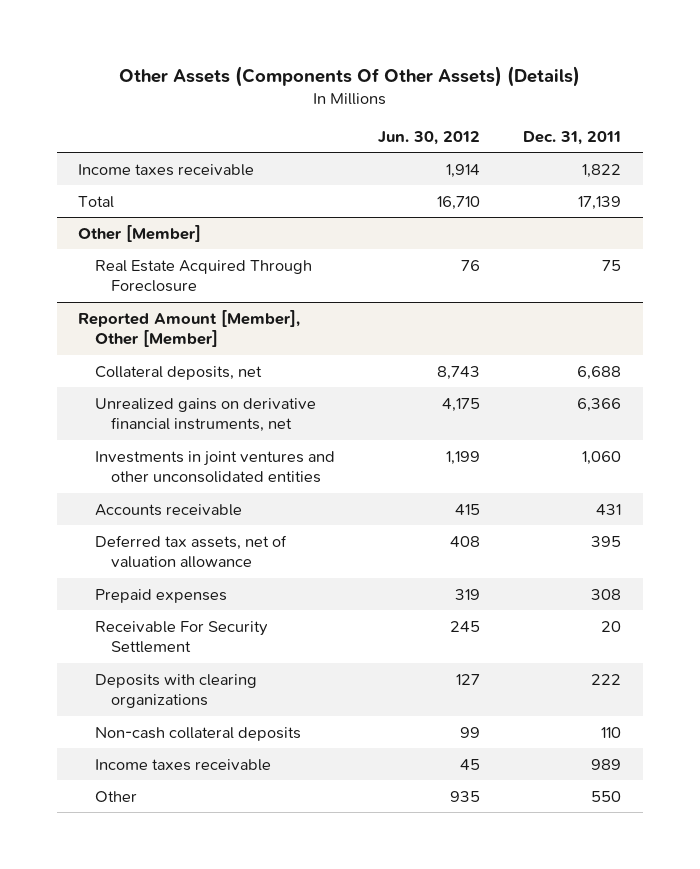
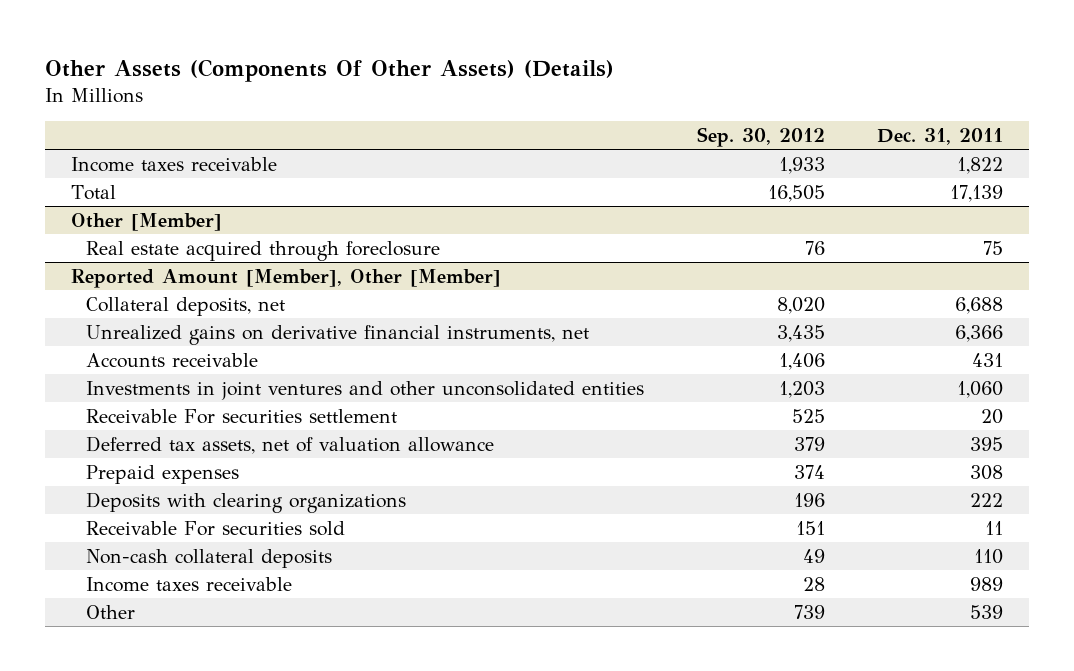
[378,130,481,145] Jun. 30, 2012 -> none
none -> [696,126,825,147] Sep. 30, 2012
[94,259,312,293] Real Estate Acquired Through Foreclosure -> [86,240,441,261] Real estate acquired through foreclosure
[94,450,335,484] Investments in joint ventures and other unconsolidated entities -> [86,380,645,400] Investments in joint ventures and other unconsolidated entities
none -> [86,408,398,424] Receivable For securities settlement
[94,620,268,654] Receivable For Security Settlement -> none
none -> [86,520,346,536] Receivable For securities sold
[591,790,622,802] 550 -> [969,604,1003,619] 539

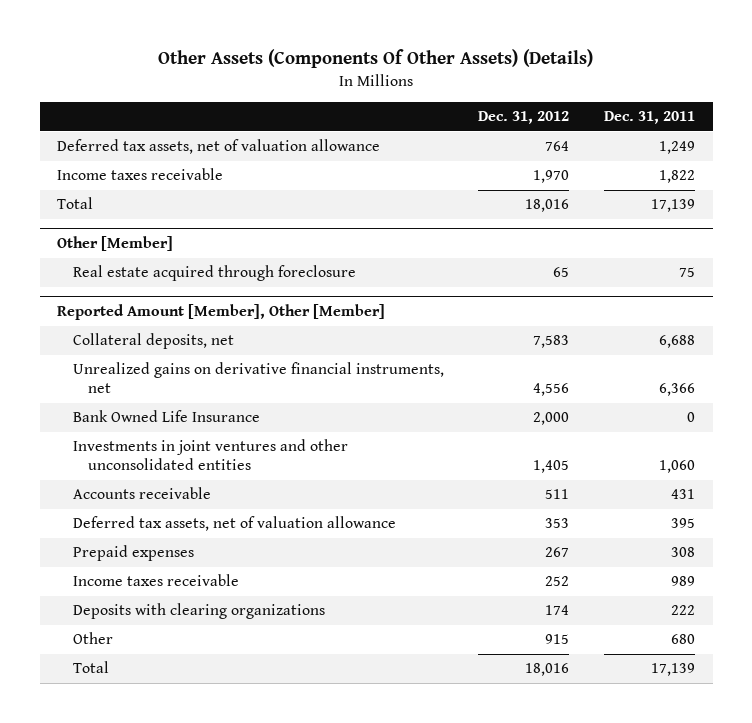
[696,126,825,147] Sep. 30, 2012 -> none
none -> [478,111,570,125] Dec. 31, 2012
none -> [56,139,380,155] Deferred tax assets, net of valuation allowance
none -> [72,410,260,423] Bank Owned Life Insurance
[86,408,398,424] Receivable For securities settlement -> none
[86,352,259,368] Accounts receivable -> [72,487,211,500] Accounts receivable
[86,520,346,536] Receivable For securities sold -> none
[86,548,333,568] Non-cash collateral deposits -> none
[86,491,407,513] Deposits with clearing organizations -> [72,603,325,620] Deposits with clearing organizations
[969,604,1003,619] 539 -> [671,634,696,645] 680
none -> [72,661,109,674] Total

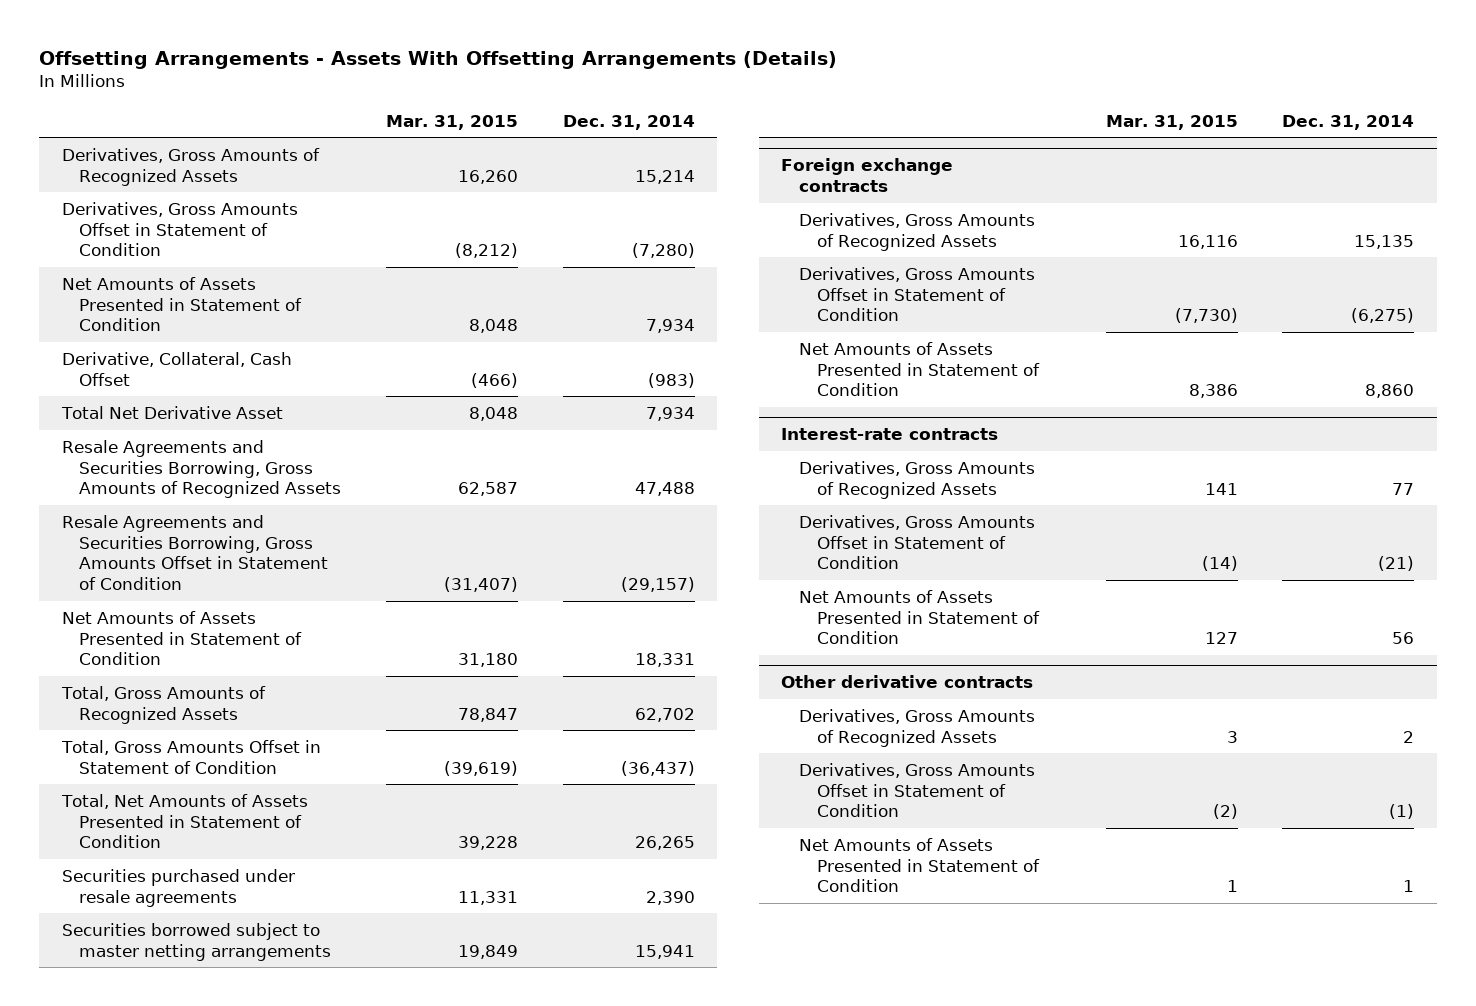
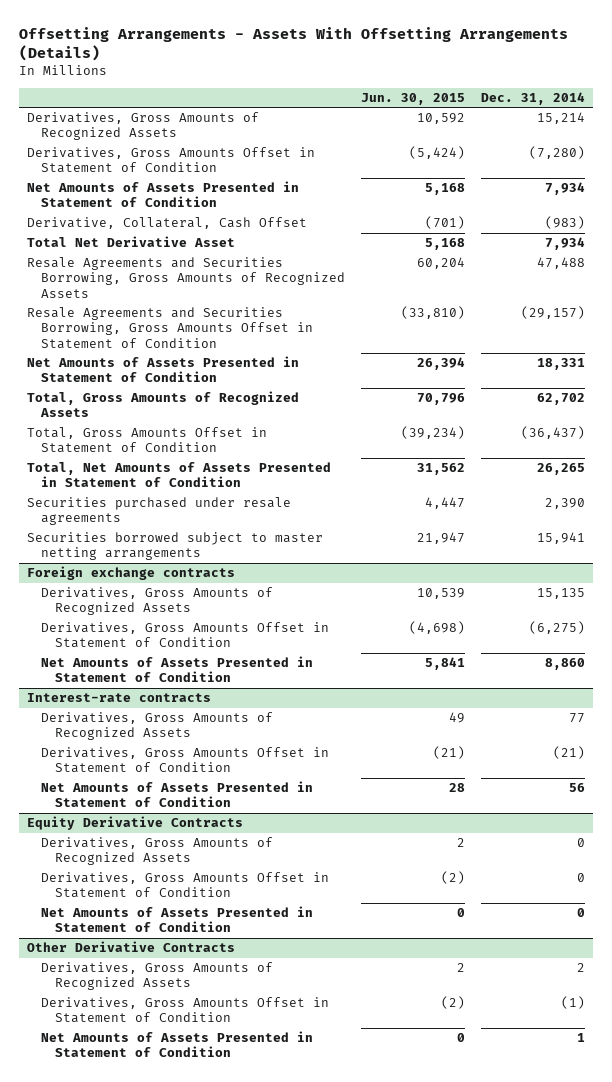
[386,114,519,130] Mar. 31, 2015 -> none
none -> [361,92,466,105] Jun. 30, 2015
none -> [27,816,244,831] Equity Derivative Contracts
none -> [41,837,274,866] Derivatives, Gross Amounts of Recognized Assets
none -> [41,872,330,899] Derivatives, Gross Amounts Offset in Statement of Condition
none -> [41,906,314,933] Net Amounts of Assets Presented in Statement of Condition
[780,675,1033,689] Other derivative contracts -> [27,941,236,953] Other Derivative Contracts

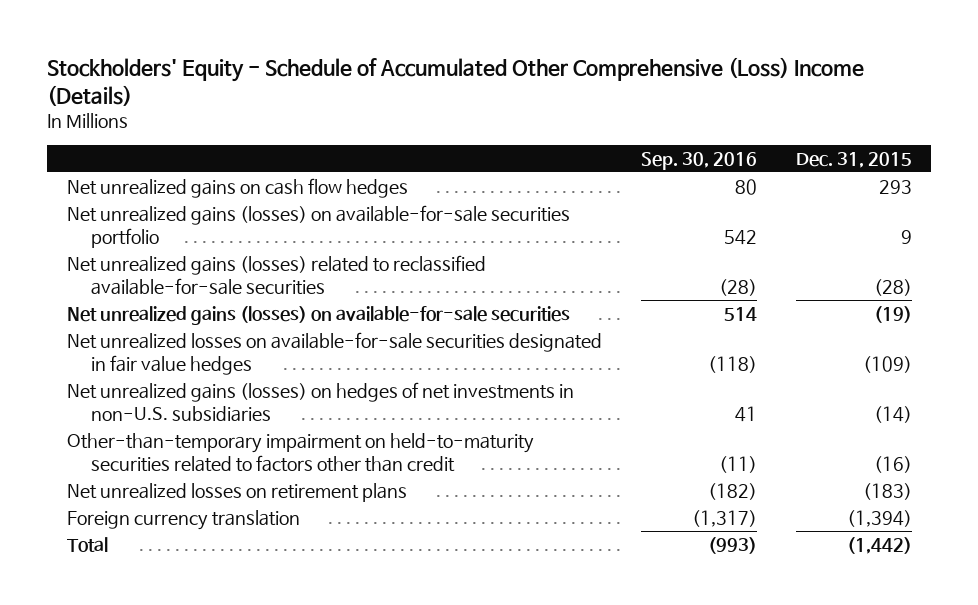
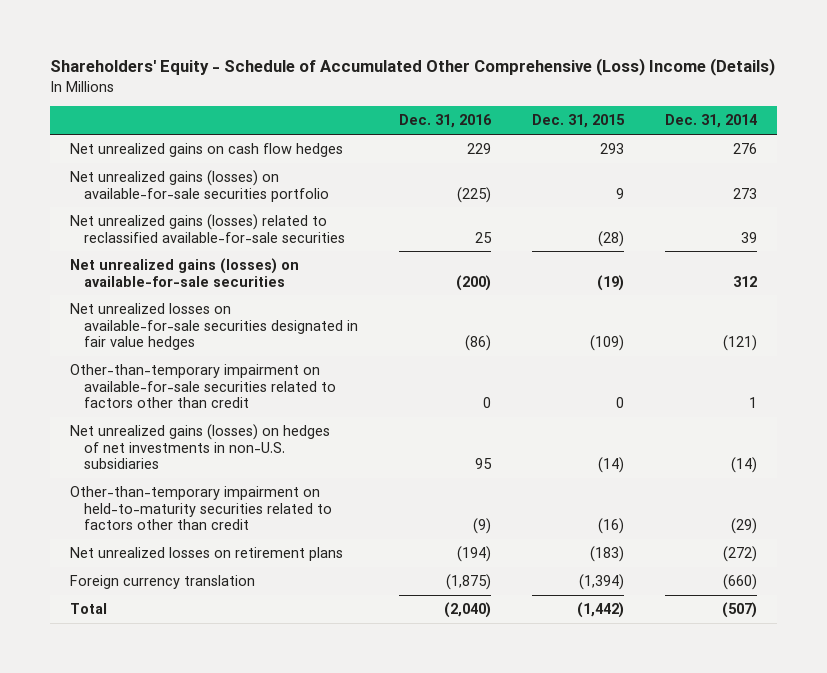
[47,56,865,106] Stockholders' Equity - Schedule of Accumulated Other Comprehensive (Loss) Income (Details) -> [49,58,775,77] Shareholders' Equity - Schedule of Accumulated Other Comprehensive (Loss) Income (Details)
[640,151,757,170] Sep. 30, 2016 -> none
none -> [398,114,492,129] Dec. 31, 2016
none -> [664,114,757,129] Dec. 31, 2014
none -> [70,363,336,409] Other-than-temporary impairment on available-for-sale securities related to factors other than credit

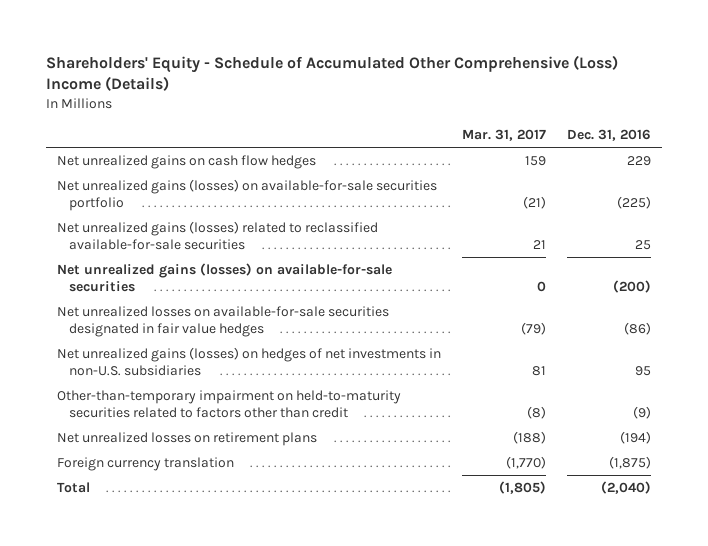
[531,114,625,129] Dec. 31, 2015 -> none
[664,114,757,129] Dec. 31, 2014 -> none
none -> [461,129,546,142] Mar. 31, 2017
[70,363,336,409] Other-than-temporary impairment on available-for-sale securities related to factors other than credit -> none

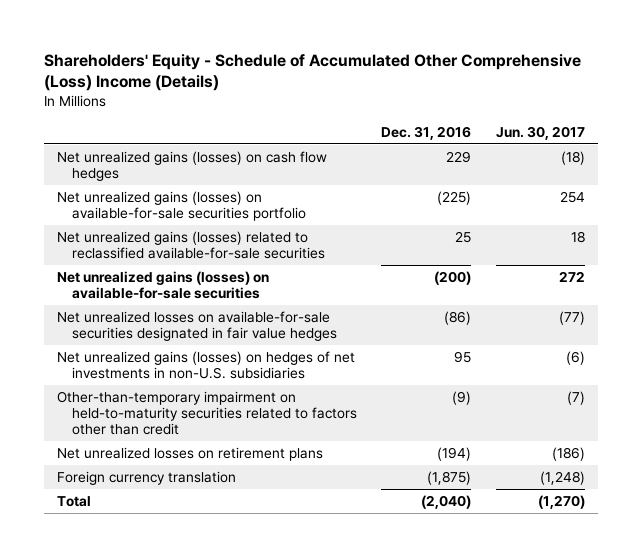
[461,129,546,142] Mar. 31, 2017 -> none
none -> [496,125,586,140] Jun. 30, 2017
[56,154,316,169] Net unrealized gains on cash flow hedges -> [56,150,327,181] Net unrealized gains (losses) on cash flow hedges

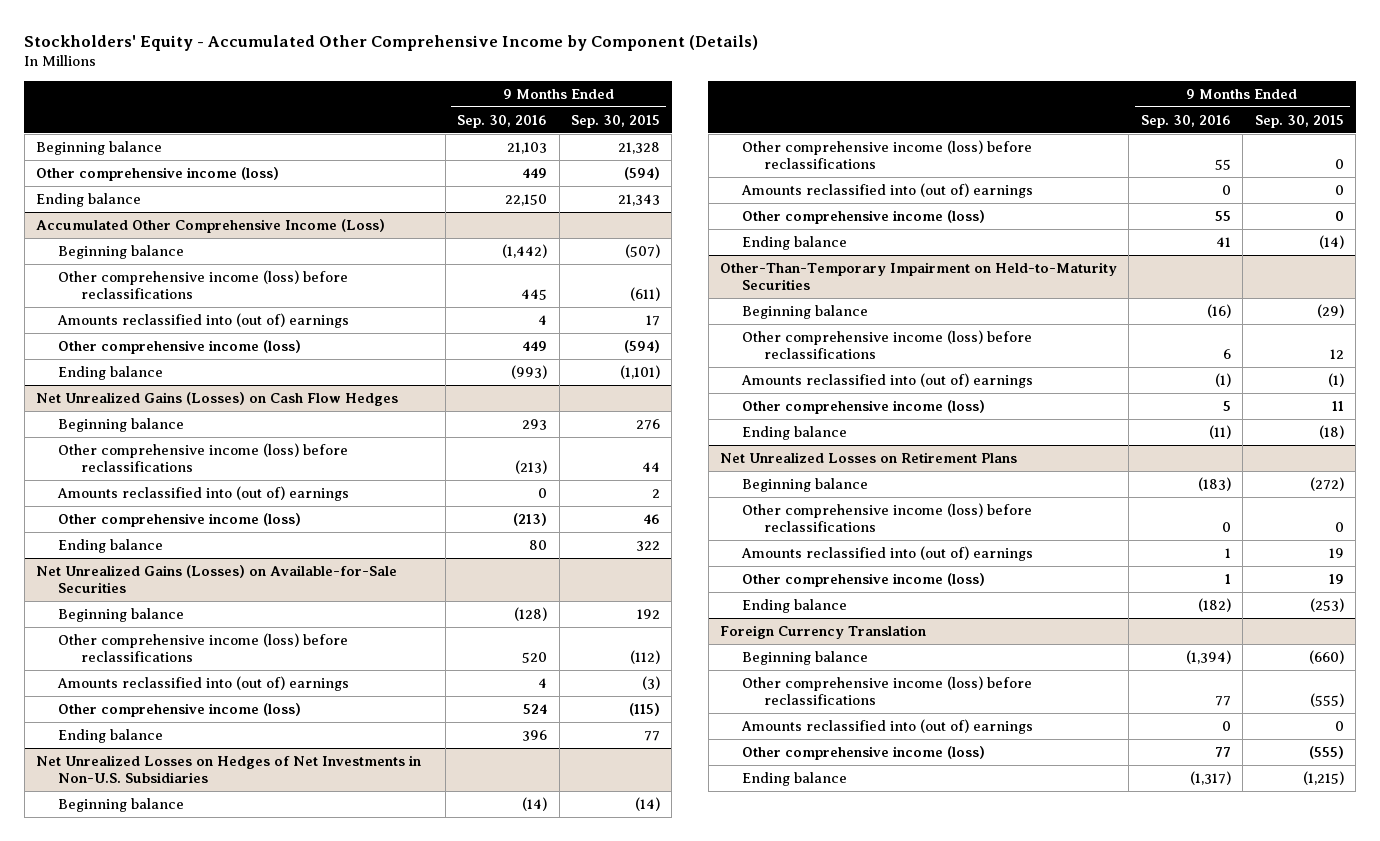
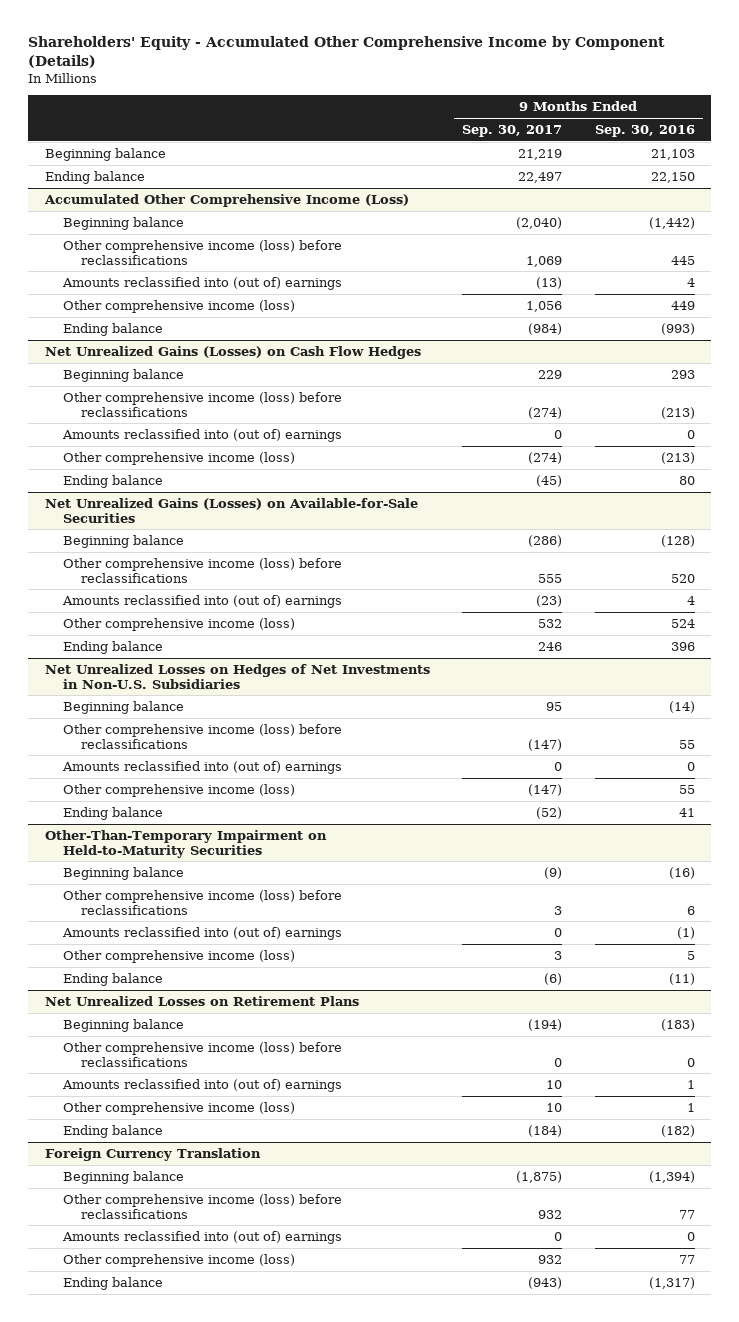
[24,34,759,51] Stockholders' Equity - Accumulated Other Comprehensive Income by Component (Details) -> [28,36,666,69] Shareholders' Equity - Accumulated Other Comprehensive Income by Component (Details)
[570,114,660,128] Sep. 30, 2015 -> none
none -> [462,124,563,137] Sep. 30, 2017
[36,166,280,181] Other comprehensive income (loss) -> none

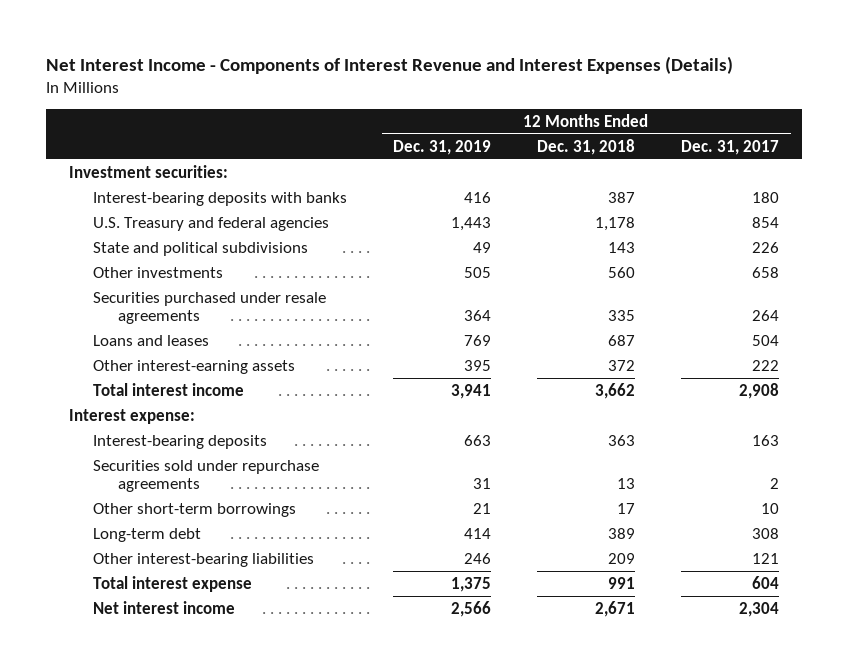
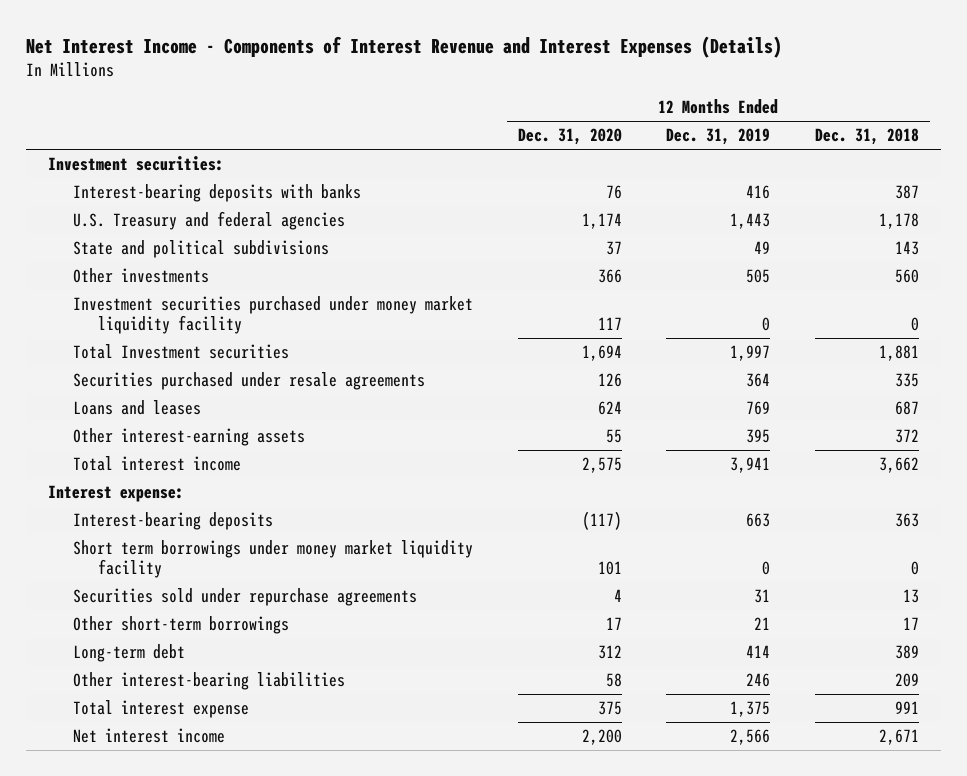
[681,139,780,155] Dec. 31, 2017 -> none
none -> [517,128,622,146] Dec. 31, 2020
none -> [73,295,474,335] Investment securities purchased under money market liquidity facility
none -> [73,343,290,359] Total Investment securities
none -> [73,539,474,579] Short term borrowings under money market liquidity facility

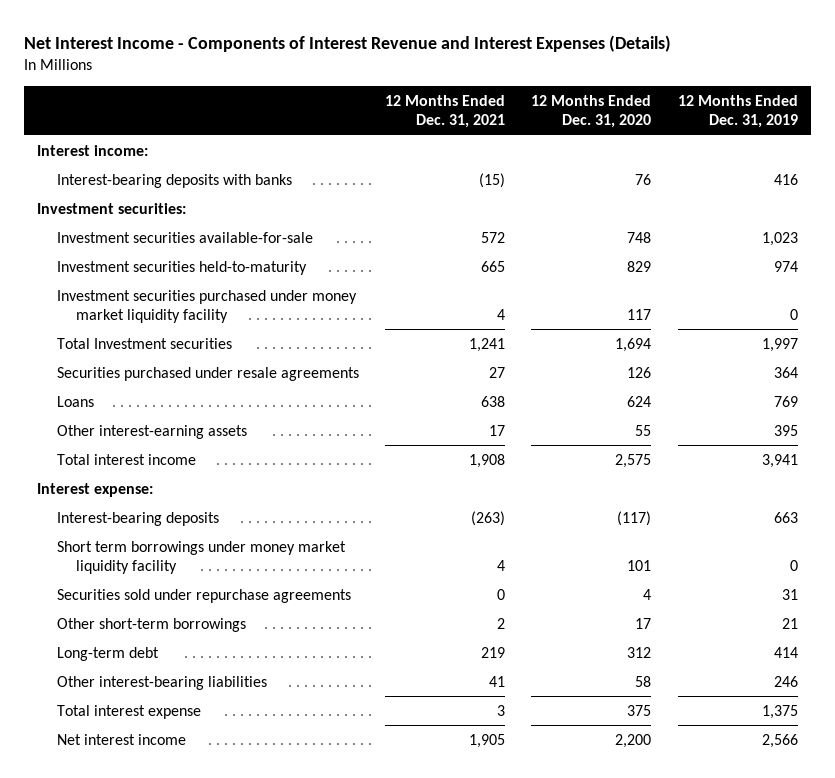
[815,128,920,146] Dec. 31, 2018 -> none
none -> [384,94,505,129] 12 Months Ended Dec. 31, 2021
none -> [37,144,149,156] Interest income:
[73,210,346,230] U.S. Treasury and federal agencies -> none
[73,239,330,258] State and political subdivisions -> none
[73,267,210,283] Other investments -> none
[48,155,225,171] Investment securities: -> [37,202,187,214] Investment securities:
none -> [56,231,313,243] Investment securities available-for-sale
none -> [56,260,307,275] Investment securities held-to-maturity
[73,399,202,415] Loans and leases -> [56,395,94,407] Loans

